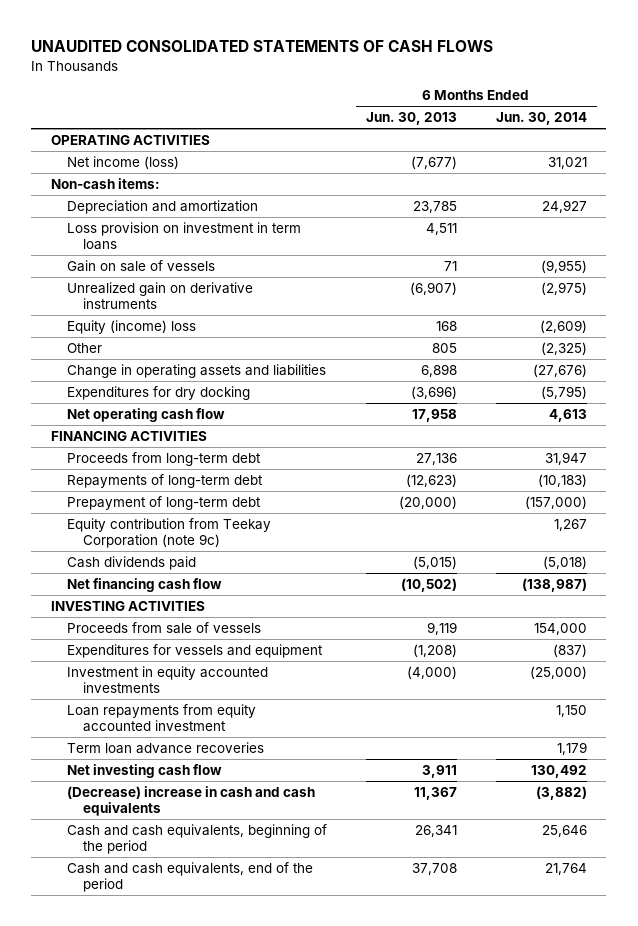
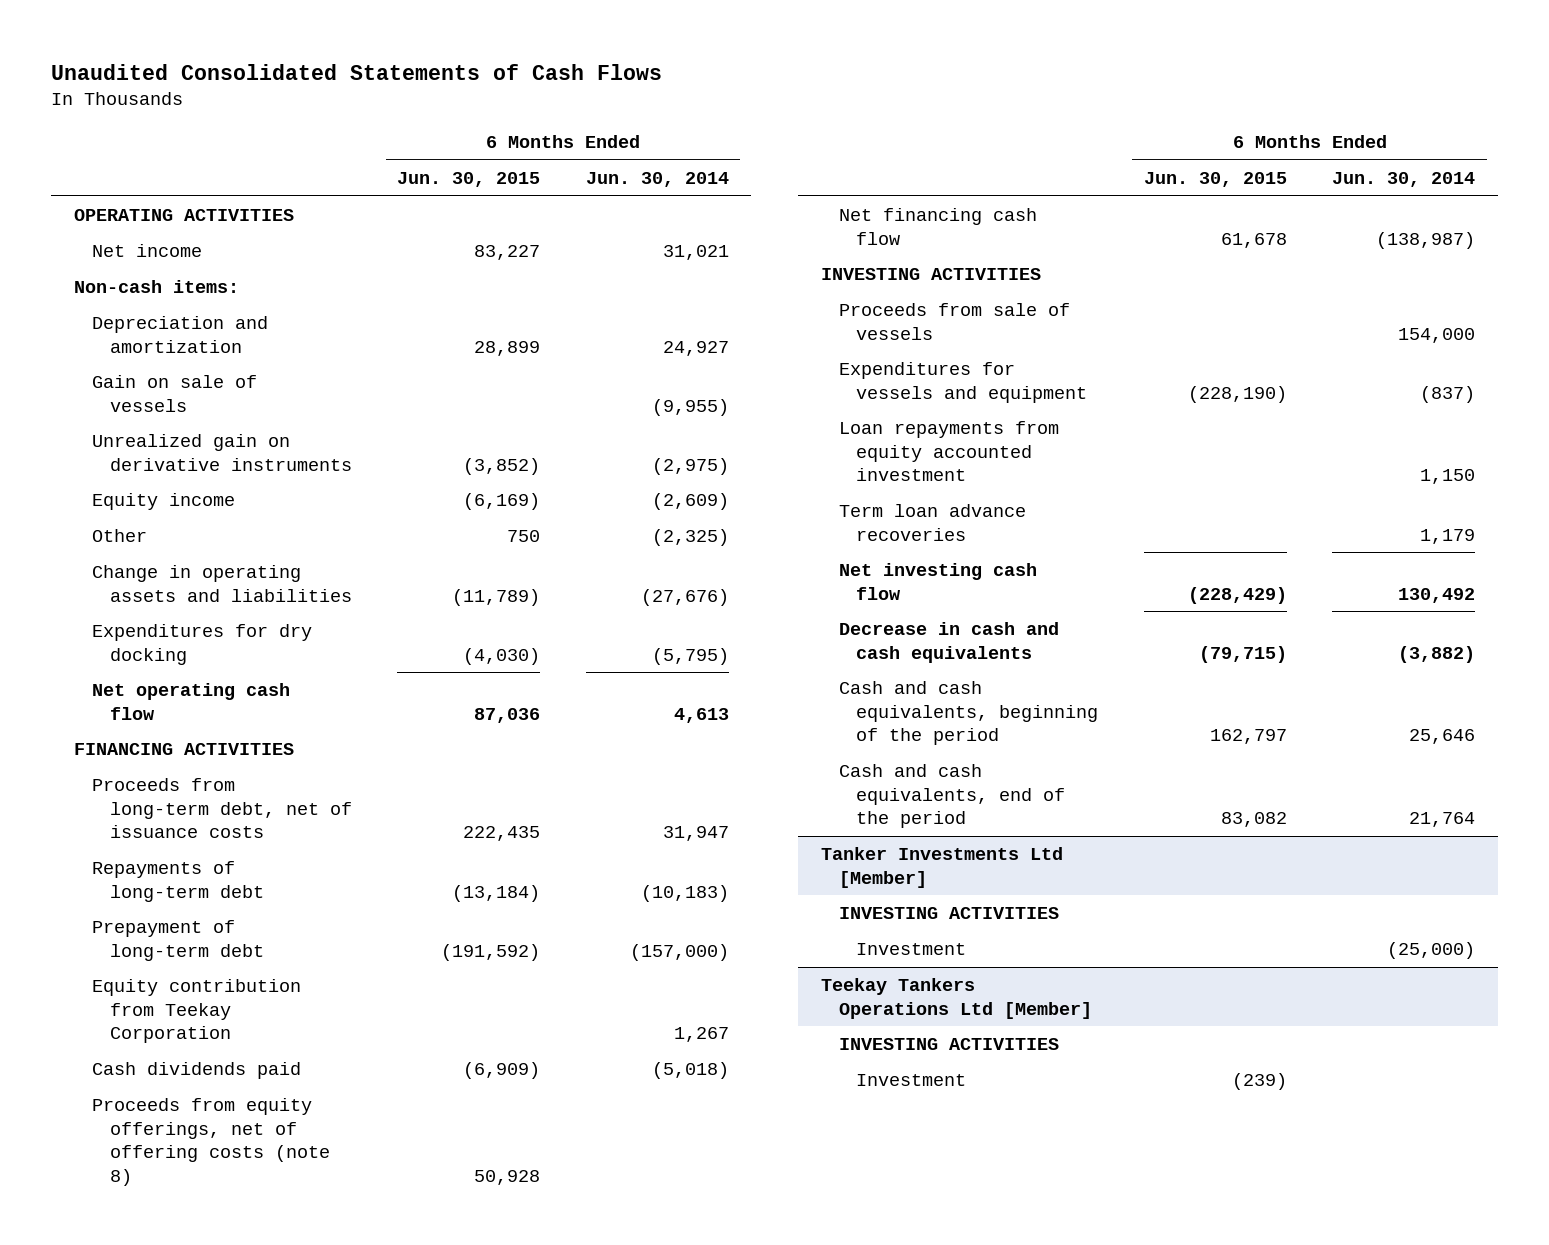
[31,40,494,53] UNAUDITED CONSOLIDATED STATEMENTS OF CASH FLOWS -> [51,64,663,81] Unaudited Consolidated Statements of Cash Flows
[366,112,458,126] Jun. 30, 2013 -> none
none -> [397,172,541,188] Jun. 30, 2015
[67,155,180,169] Net income (loss) -> [91,244,202,258] Net income
[67,221,302,251] Loss provision on investment in term loans -> none
[67,319,197,334] Equity (income) loss -> [91,493,235,511] Equity income
[67,451,262,466] Proceeds from long-term debt -> [91,778,352,839] Proceeds from long-term debt, net of issuance costs
[67,517,272,549] Equity contribution from Teekay Corporation (note 9c) -> [91,979,301,1044] Equity contribution from Teekay Corporation
none -> [91,1098,330,1186] Proceeds from equity offerings, net of offering costs (note 8)
[67,665,269,694] Investment in equity accounted investments -> none
[67,785,316,817] (Decrease) increase in cash and cash equivalents -> [838,622,1059,663] Decrease in cash and cash equivalents
none -> [820,847,1063,888] Tanker Investments Ltd [Member]
none -> [838,907,1059,920] INVESTING ACTIVITIES
none -> [856,943,967,956] Investment
none -> [820,978,1092,1019] Teekay Tankers Operations Ltd [Member]
none -> [838,1038,1059,1051] INVESTING ACTIVITIES
none -> [856,1074,967,1087] Investment

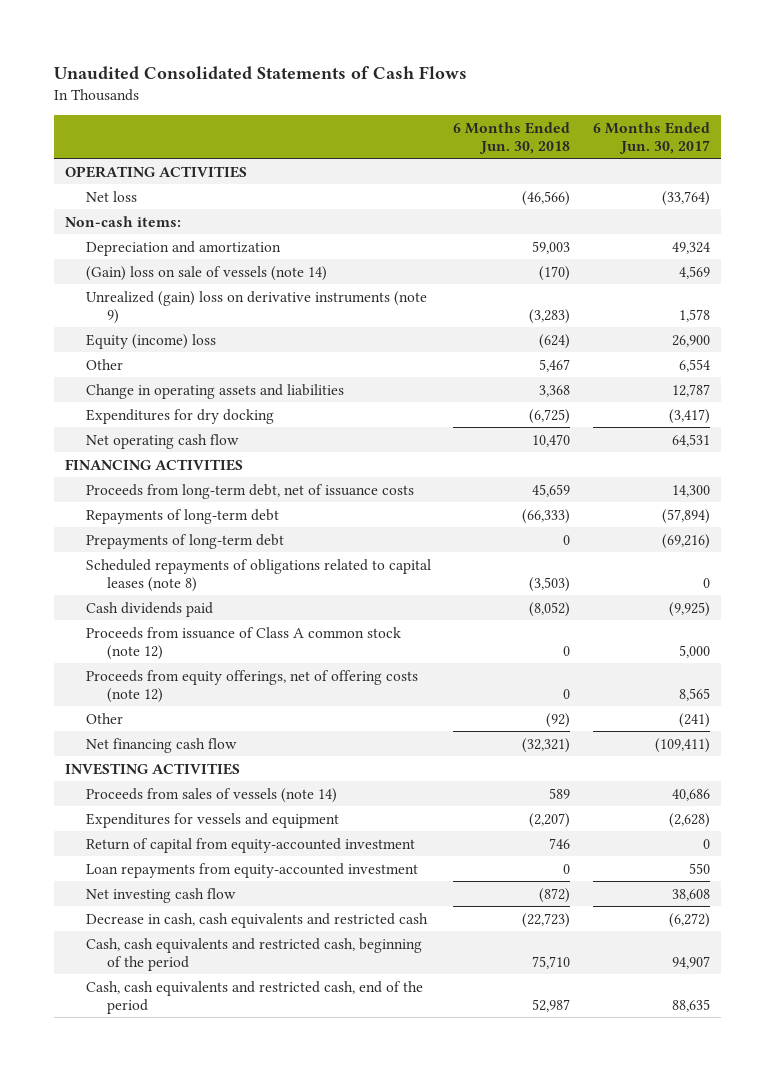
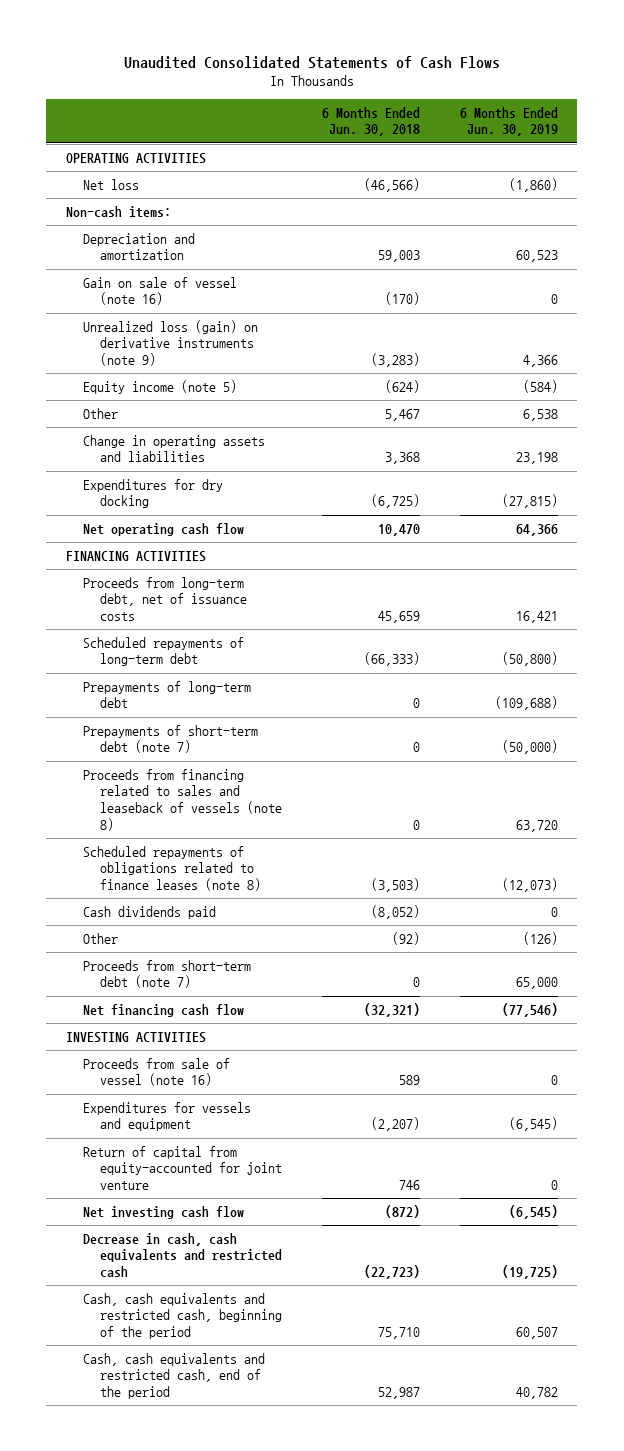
[592,121,710,155] 6 Months Ended Jun. 30, 2017 -> none
none -> [459,106,558,137] 6 Months Ended Jun. 30, 2019
[86,265,328,281] (Gain) loss on sale of vessels (note 14) -> [83,276,238,306] Gain on sale of vessel (note 16)
[86,290,428,324] Unrealized (gain) loss on derivative instruments (note 9) -> [83,319,259,367] Unrealized loss (gain) on derivative instruments (note 9)
[86,333,217,349] Equity (income) loss -> [83,379,238,394] Equity income (note 5)
[86,508,280,524] Repayments of long-term debt -> [83,636,245,667] Scheduled repayments of long-term debt
none -> [83,724,259,754] Prepayments of short-term debt (note 7)
none -> [83,768,283,831] Proceeds from financing related to sales and leaseback of vessels (note 8)
[86,558,432,592] Scheduled repayments of obligations related to capital leases (note 8) -> [83,845,262,892] Scheduled repayments of obligations related to finance leases (note 8)
[86,626,402,660] Proceeds from issuance of Class A common stock (note 12) -> none
[86,669,419,703] Proceeds from equity offerings, net of offering costs (note 12) -> none
none -> [83,959,252,989] Proceeds from short-term debt (note 7)
[86,787,338,803] Proceeds from sales of vessels (note 14) -> [83,1057,231,1087] Proceeds from sale of vessel (note 16)
[86,862,419,878] Loan repayments from equity-accounted investment -> none
[86,837,416,853] Return of capital from equity-accounted investment -> [83,1145,283,1191] Return of capital from equity-accounted for joint venture

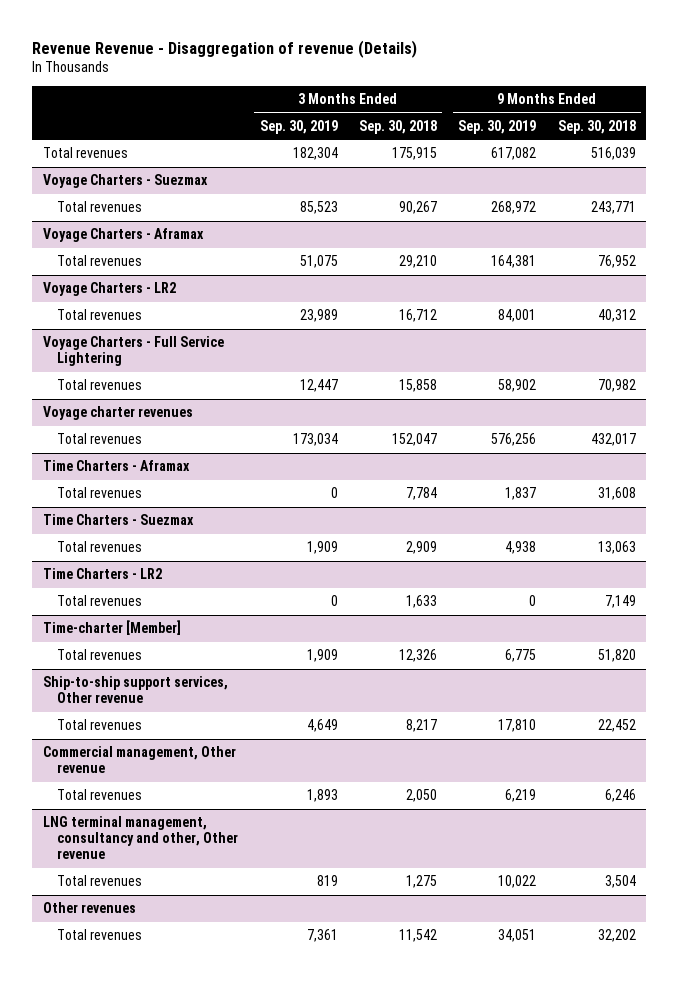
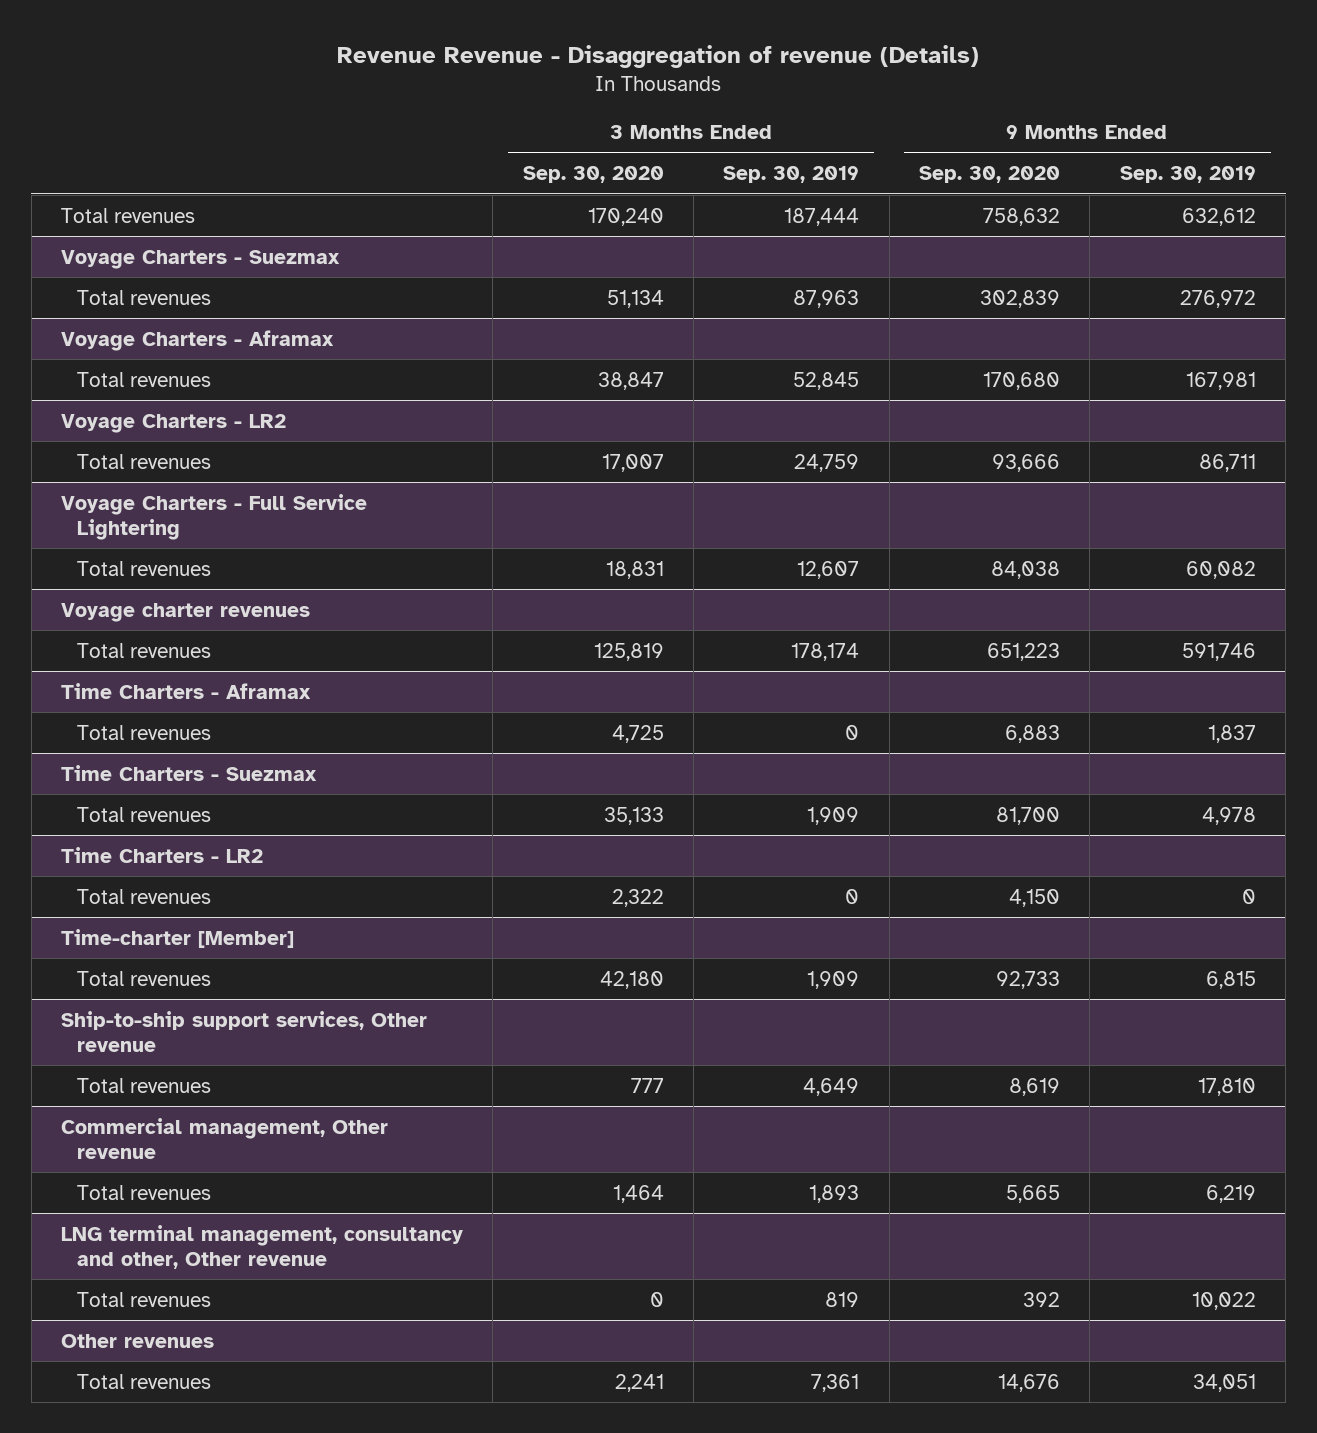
[358,119,437,134] Sep. 30, 2018 -> none
[557,119,636,134] Sep. 30, 2018 -> none
none -> [522,166,664,184] Sep. 30, 2020
none -> [919,166,1061,184] Sep. 30, 2020
[292,147,338,161] 182,304 -> [784,207,860,226] 187,444
[491,147,537,161] 617,082 -> [1181,207,1256,226] 632,612
[299,201,338,215] 85,523 -> [793,289,860,308] 87,963
[491,201,537,215] 268,972 -> [1179,289,1256,308] 276,972
[299,255,338,269] 51,075 -> [793,371,860,390] 52,845
[491,255,537,269] 164,381 -> [1185,371,1256,390] 167,981
[299,309,338,323] 23,989 -> [794,453,860,472] 24,759
[498,309,537,323] 84,001 -> [1198,453,1256,472] 86,711
[299,379,338,393] 12,447 -> [797,560,860,579] 12,607
[498,379,537,393] 58,902 -> [1185,560,1256,579] 60,082
[292,433,338,447] 173,034 -> [791,642,860,661] 178,174
[491,433,537,447] 576,256 -> [1181,642,1256,661] 591,746
[505,541,537,555] 4,938 -> [1201,806,1256,825] 4,978
[505,649,537,663] 6,775 -> [1205,970,1256,989] 6,815

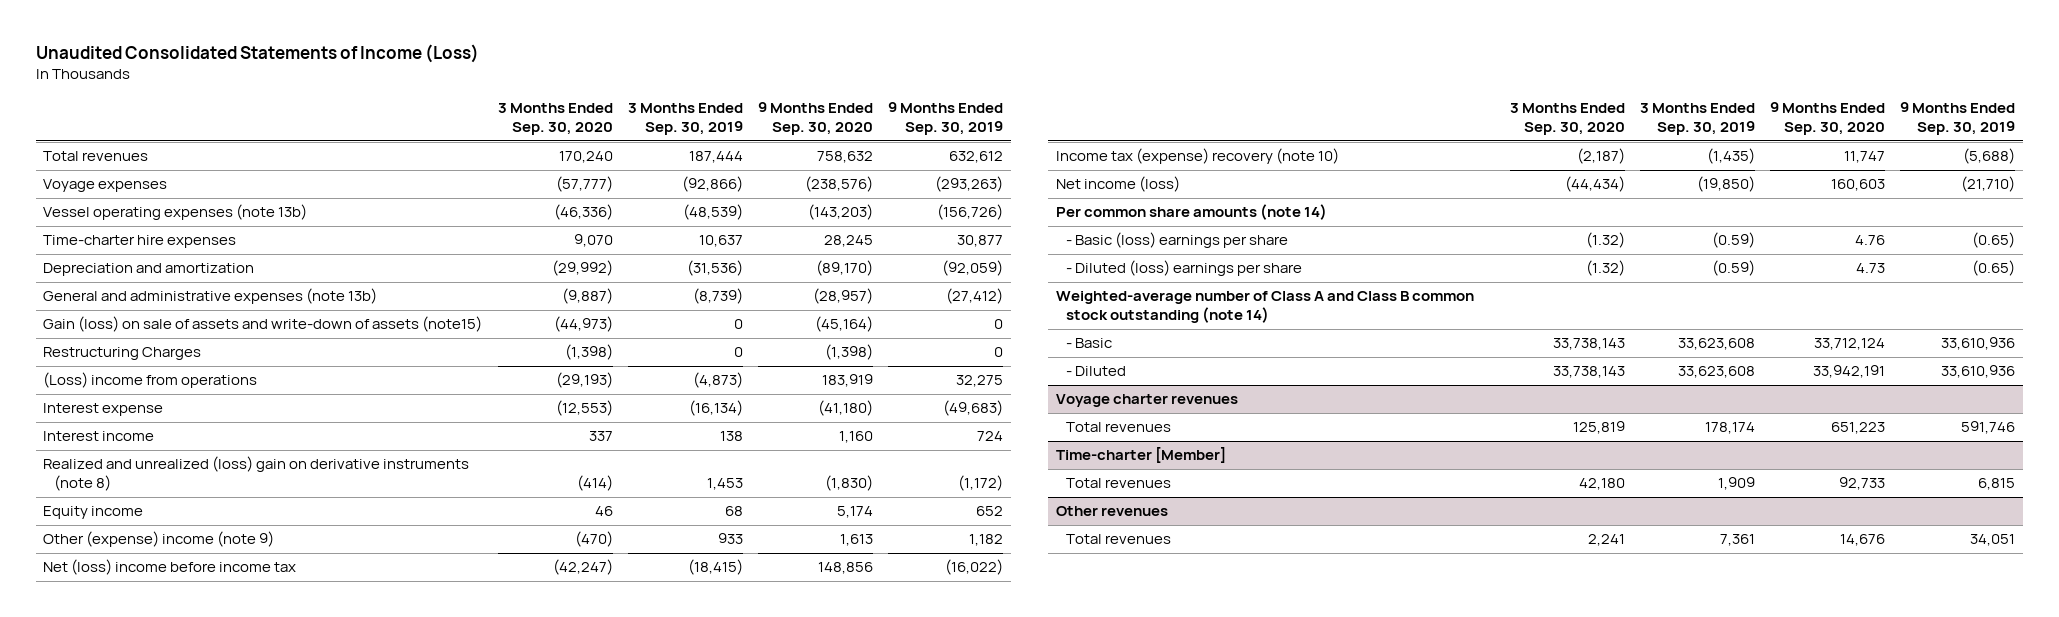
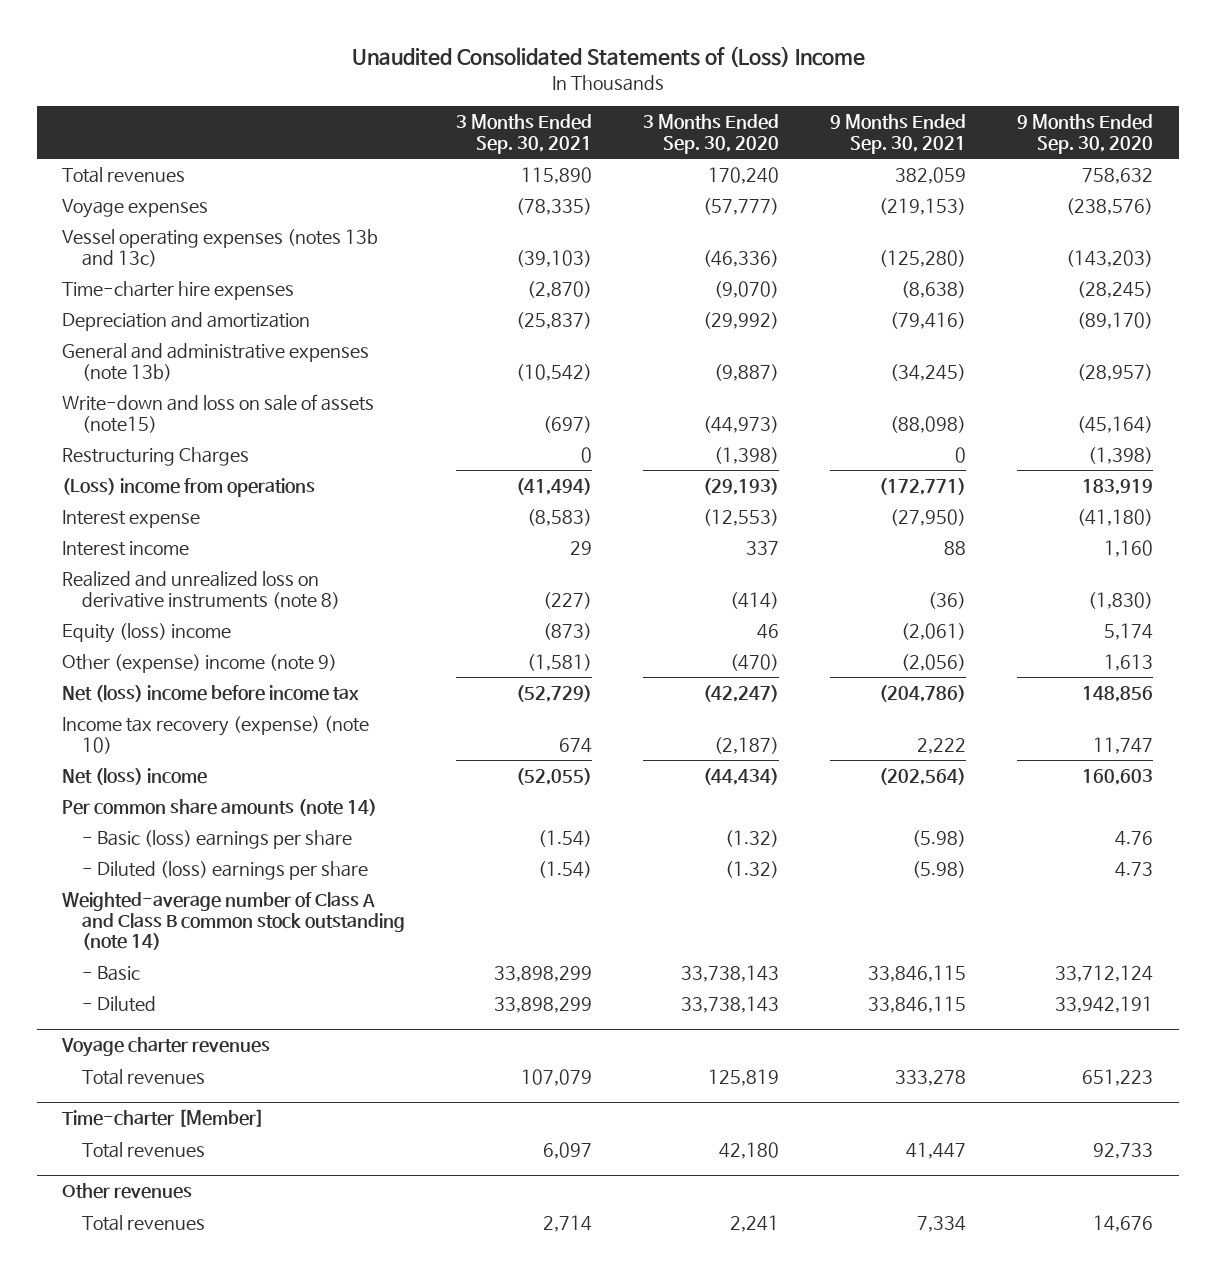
[35,43,479,63] Unaudited Consolidated Statements of Income (Loss) -> [351,46,865,68] Unaudited Consolidated Statements of (Loss) Income
[627,103,743,135] 3 Months Ended Sep. 30, 2019 -> none
[888,102,1004,135] 9 Months Ended Sep. 30, 2019 -> none
none -> [455,114,592,155] 3 Months Ended Sep. 30, 2021
none -> [829,114,966,155] 9 Months Ended Sep. 30, 2021
[43,204,308,221] Vessel operating expenses (note 13b) -> [62,229,379,267] Vessel operating expenses (notes 13b and 13c)
[573,234,613,248] 9,070 -> [713,281,779,299] (9,070)
[823,235,873,248] 28,245 -> [1077,281,1154,299] (28,245)
[43,316,483,333] Gain (loss) on sale of assets and write-down of assets (note15) -> [62,394,375,433] Write-down and loss on sale of assets (note15)
[43,456,470,492] Realized and unrealized (loss) gain on derivative instruments (note 8) -> [62,571,340,609] Realized and unrealized loss on derivative instruments (note 8)
[43,506,144,520] Equity income -> [62,623,232,644] Equity (loss) income
[1055,148,1339,165] Income tax (expense) recovery (note 10) -> [62,716,370,754] Income tax recovery (expense) (note 10)
[1055,176,1180,193] Net income (loss) -> [62,768,208,786] Net (loss) income

